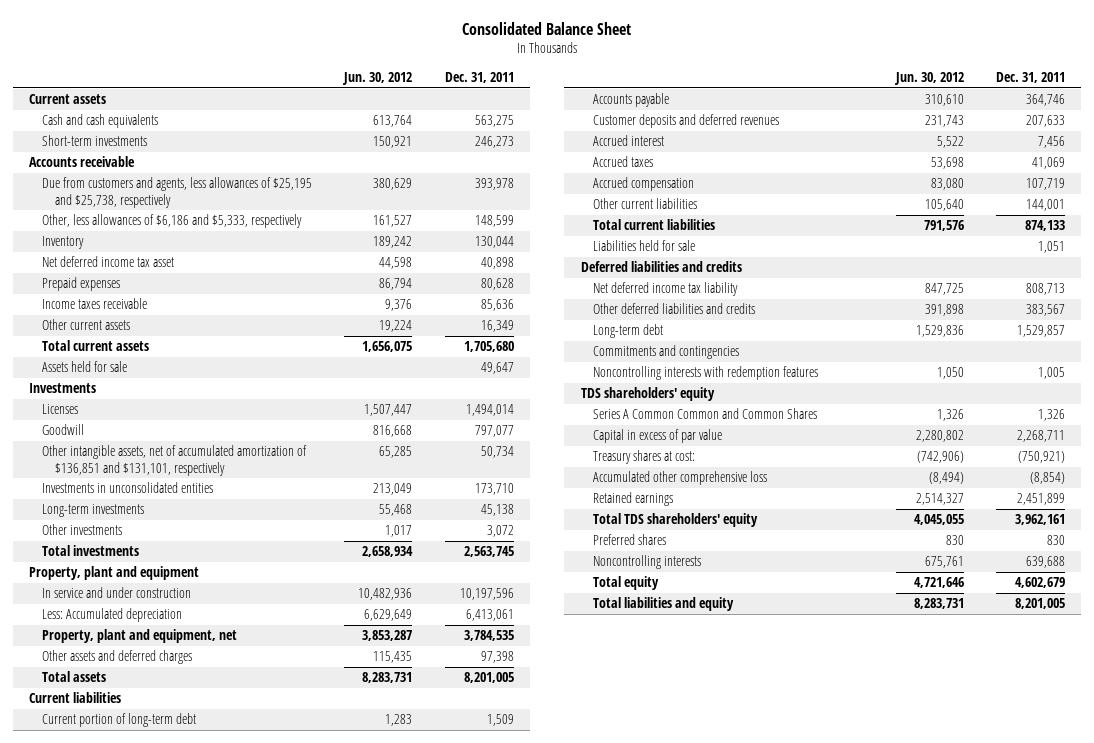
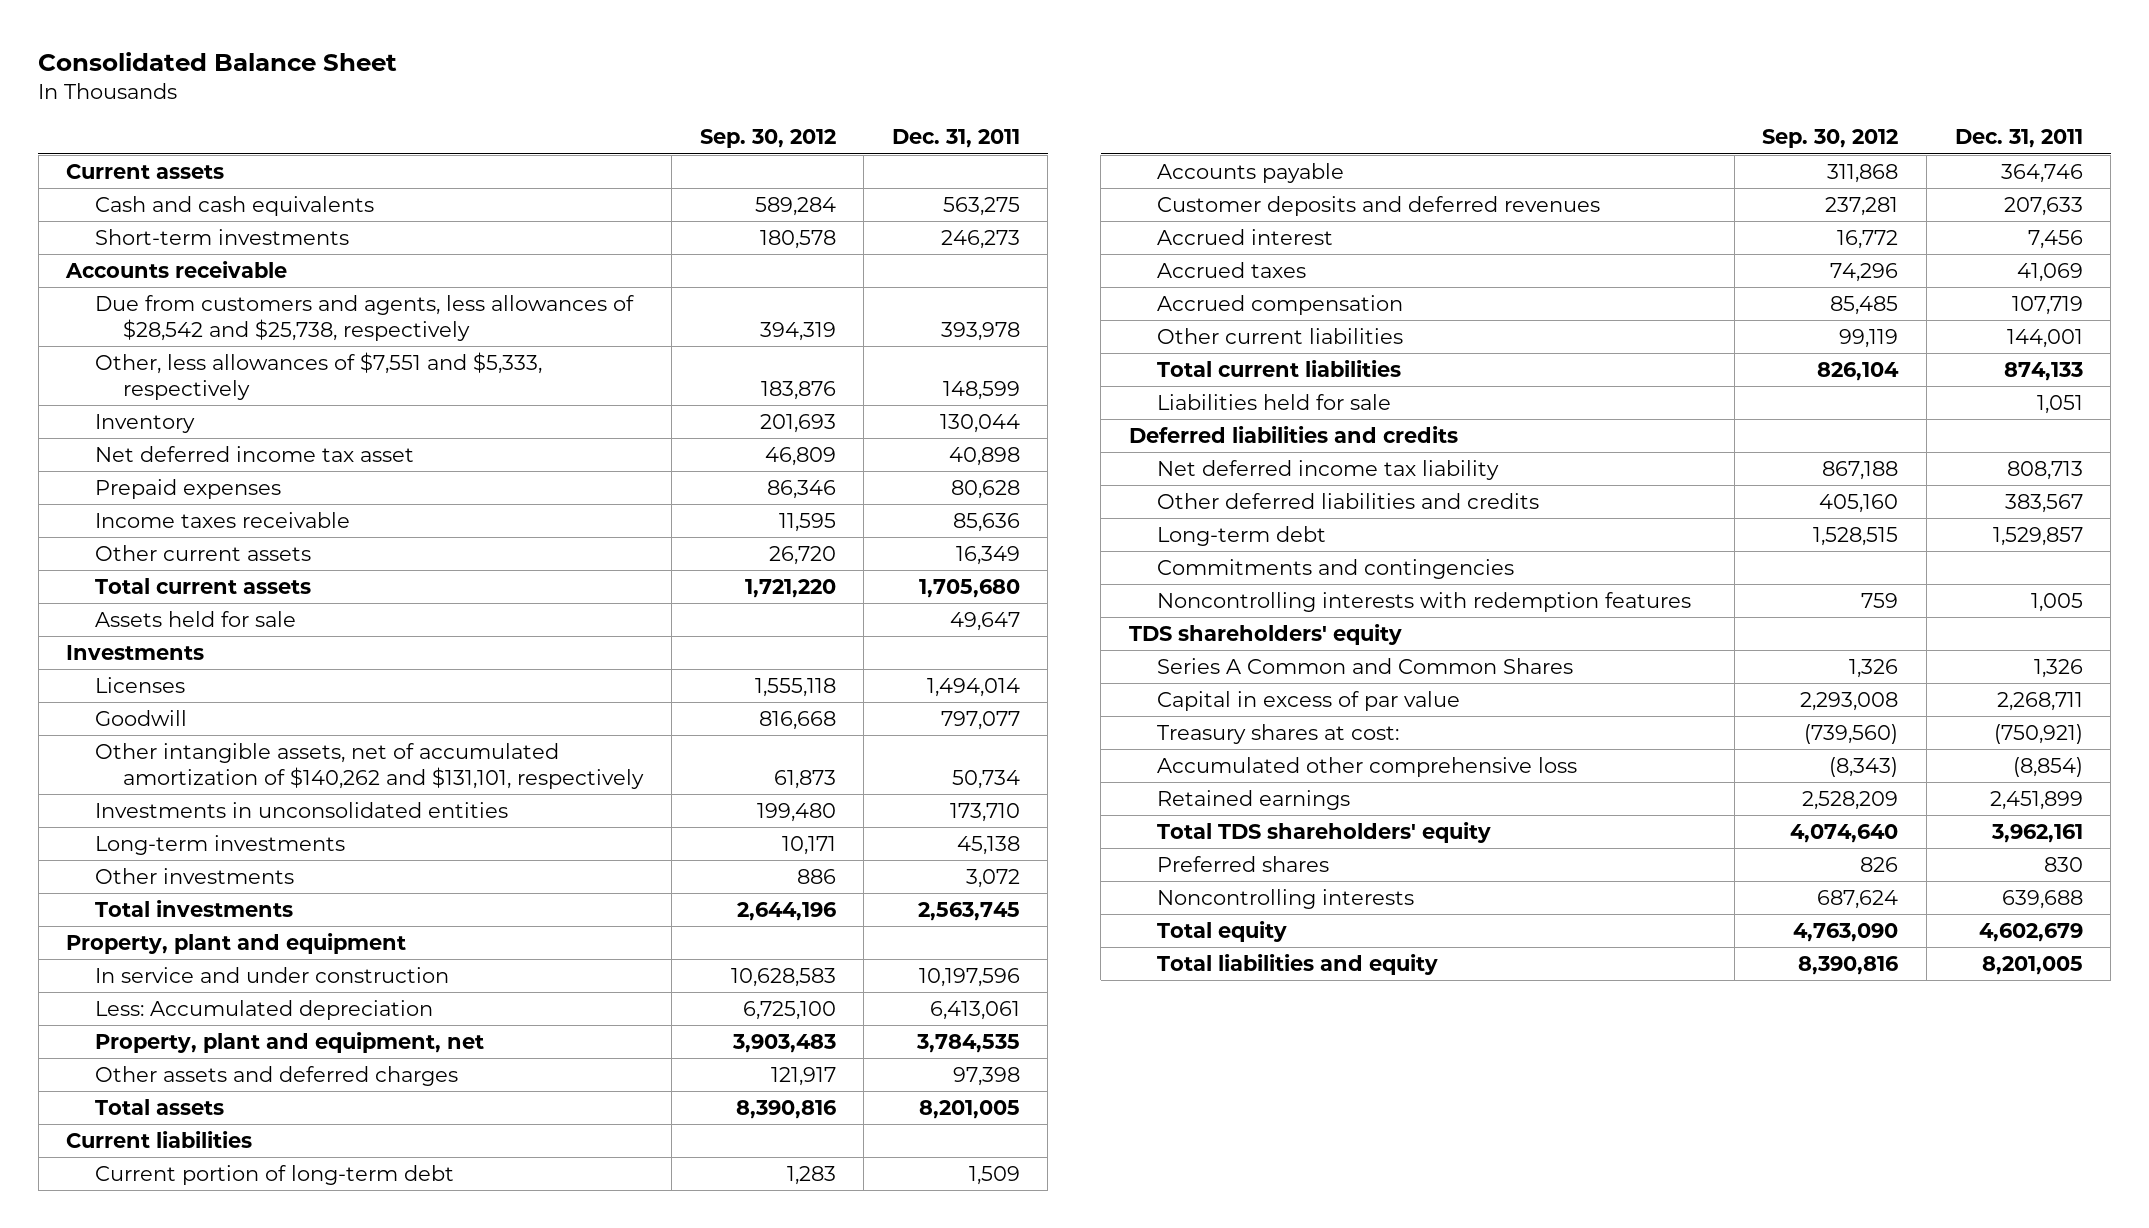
[342,72,413,86] Jun. 30, 2012 -> none
none -> [699,129,836,149] Sep. 30, 2012
[42,177,313,208] Due from customers and agents, less allowances of $25,195 and $25,738, respectively -> [94,294,634,342] Due from customers and agents, less allowances of $28,542 and $25,738, respectively
[42,214,303,229] Other, less allowances of $6,186 and $5,333, respectively -> [94,351,542,401] Other, less allowances of $7,551 and $5,333, respectively
[42,445,308,476] Other intangible assets, net of accumulated amortization of $136,851 and $131,101, respectively -> [94,742,645,790] Other intangible assets, net of accumulated amortization of $140,262 and $131,101, respectively
[593,408,818,420] Series A Common Common and Common Shares -> [1157,657,1574,674] Series A Common and Common Shares

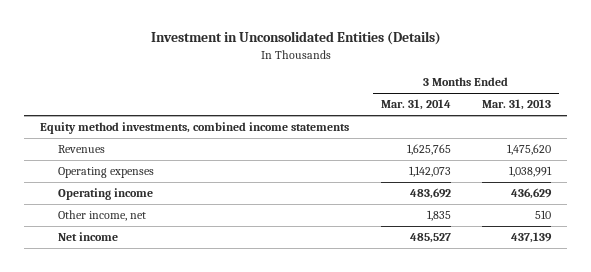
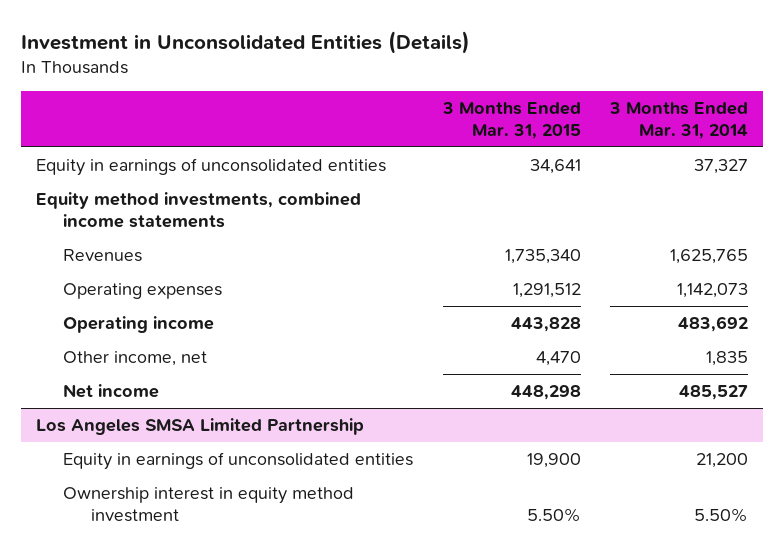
[482,99,552,111] Mar. 31, 2013 -> none
none -> [441,101,581,140] 3 Months Ended Mar. 31, 2015
none -> [35,157,386,176] Equity in earnings of unconsolidated entities
none -> [35,417,364,435] Los Angeles SMSA Limited Partnership
none -> [63,451,414,470] Equity in earnings of unconsolidated entities
none -> [63,486,355,523] Ownership interest in equity method investment

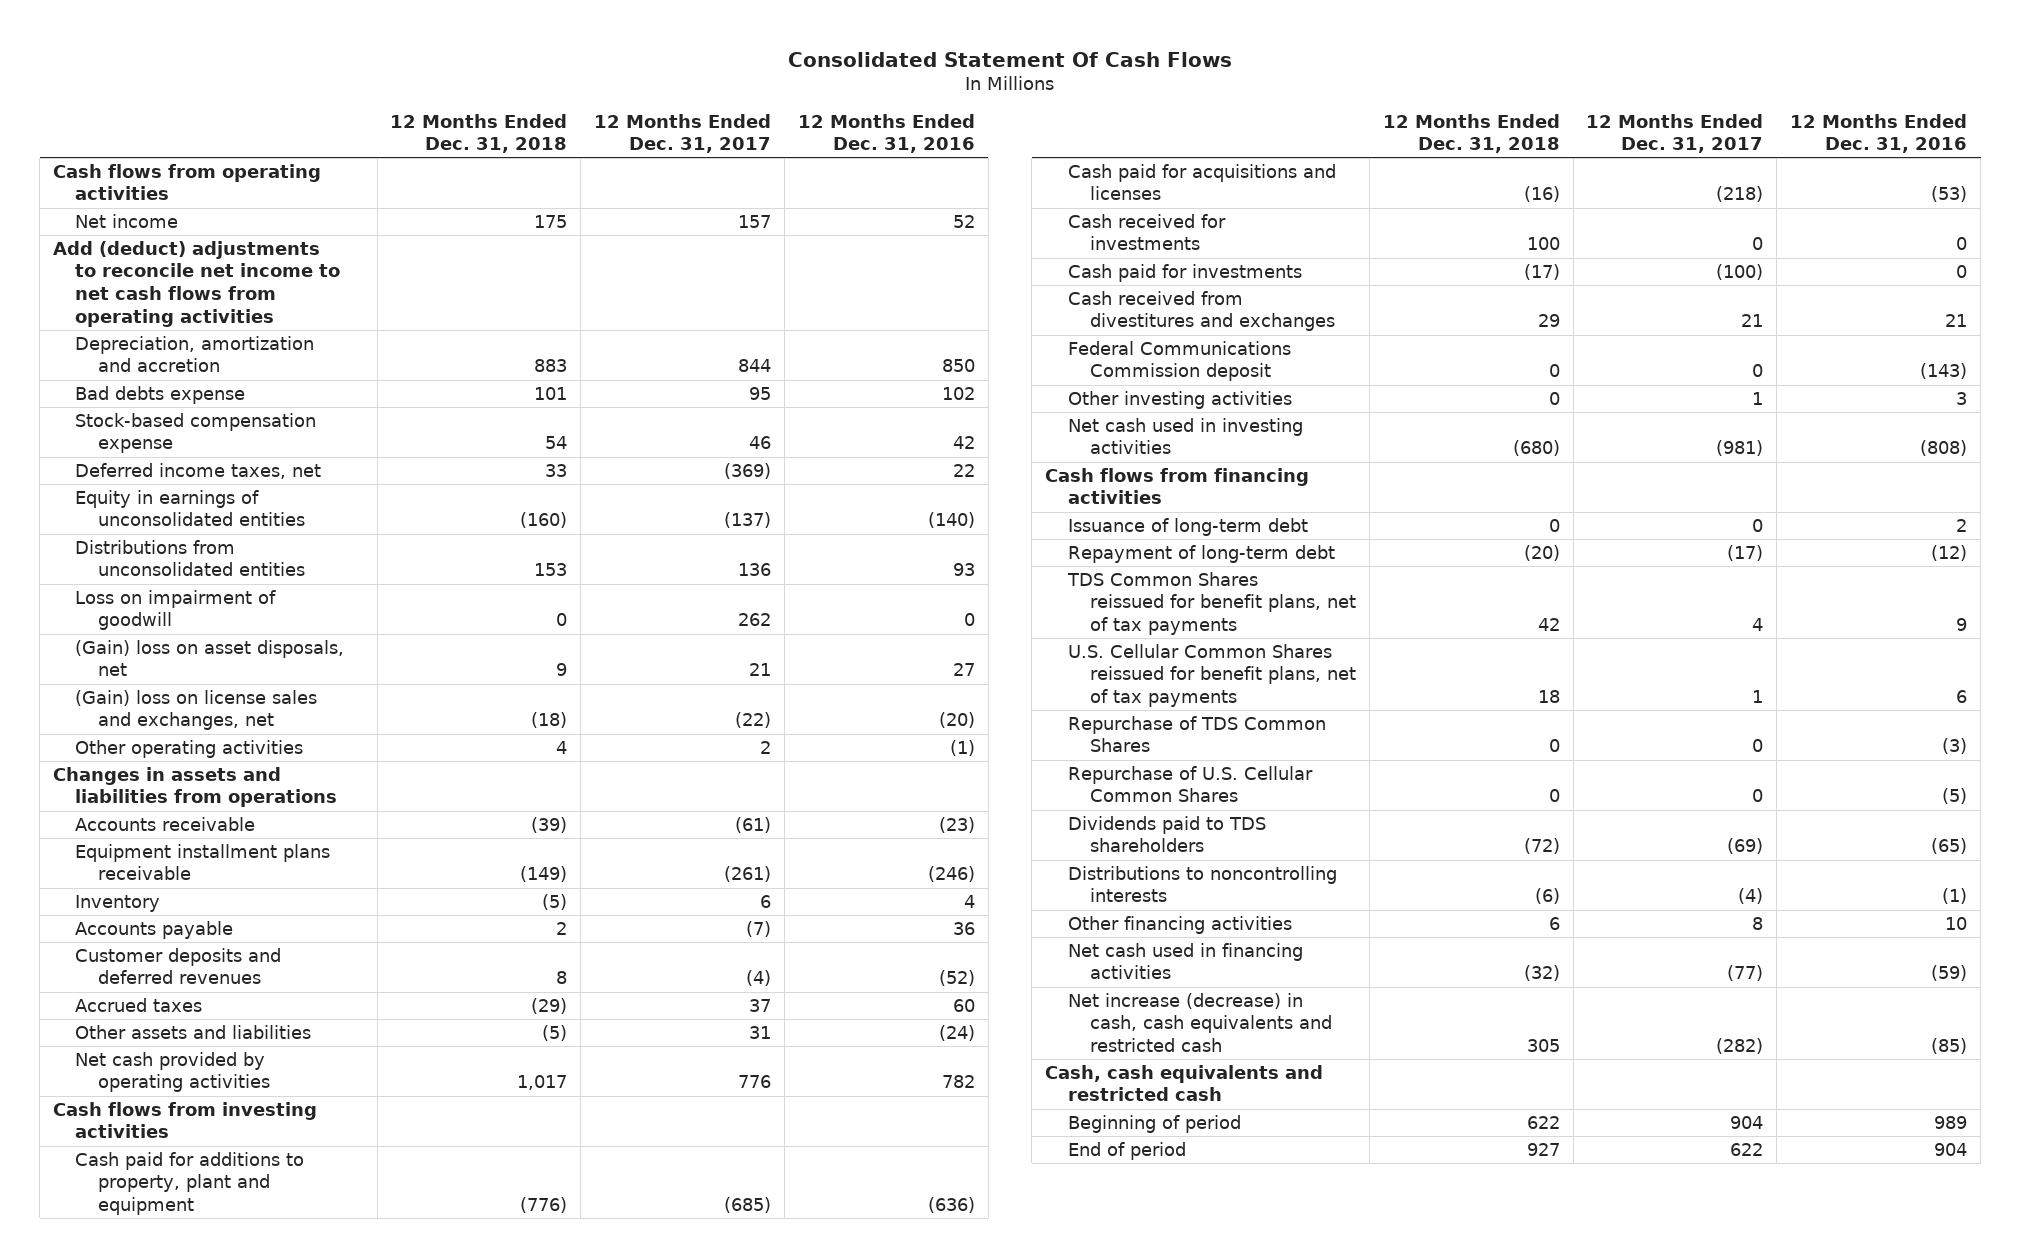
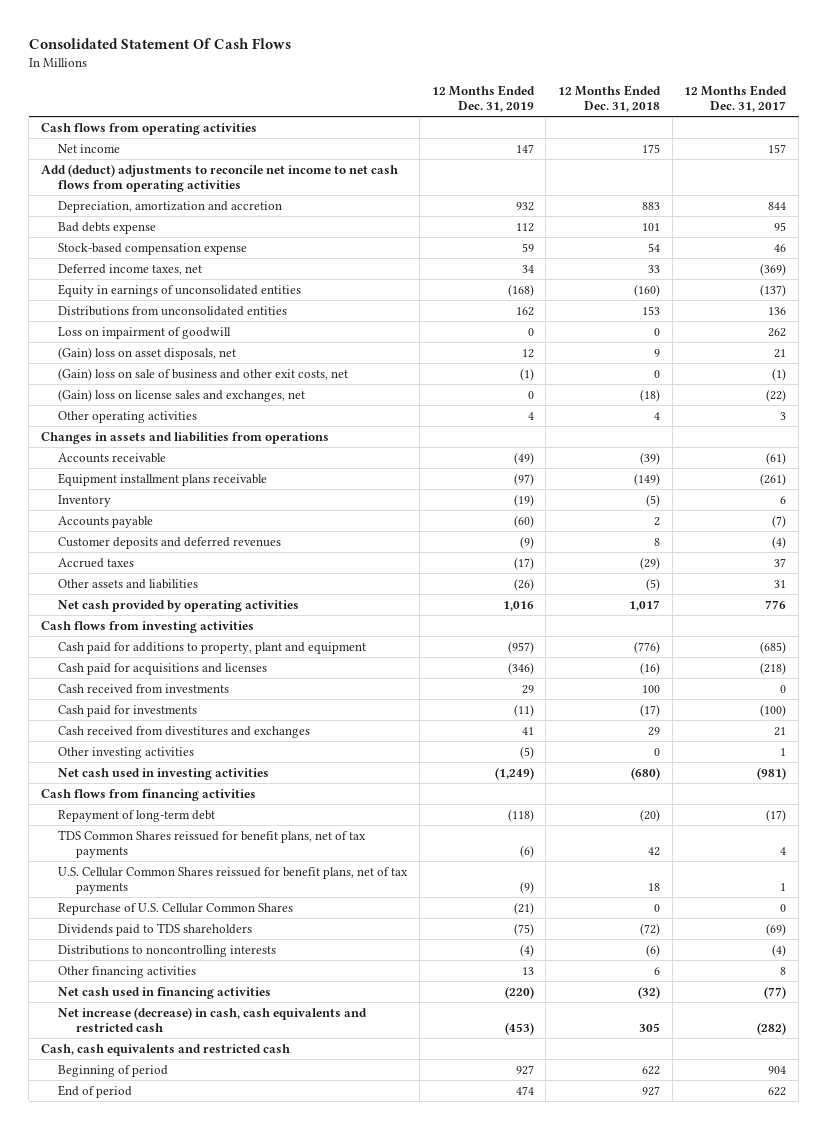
[797,113,975,154] 12 Months Ended Dec. 31, 2016 -> none
none -> [431,84,535,113] 12 Months Ended Dec. 31, 2019
none -> [58,367,349,381] (Gain) loss on sale of business and other exit costs, net
[760,740,772,754] 2 -> [780,411,787,420] 3
[1067,213,1226,251] Cash received for investments -> [58,683,230,694] Cash received from investments
[1067,340,1291,382] Federal Communications Commission deposit -> none
[1067,517,1308,536] Issuance of long-term debt -> none
[1067,715,1326,753] Repurchase of TDS Common Shares -> none

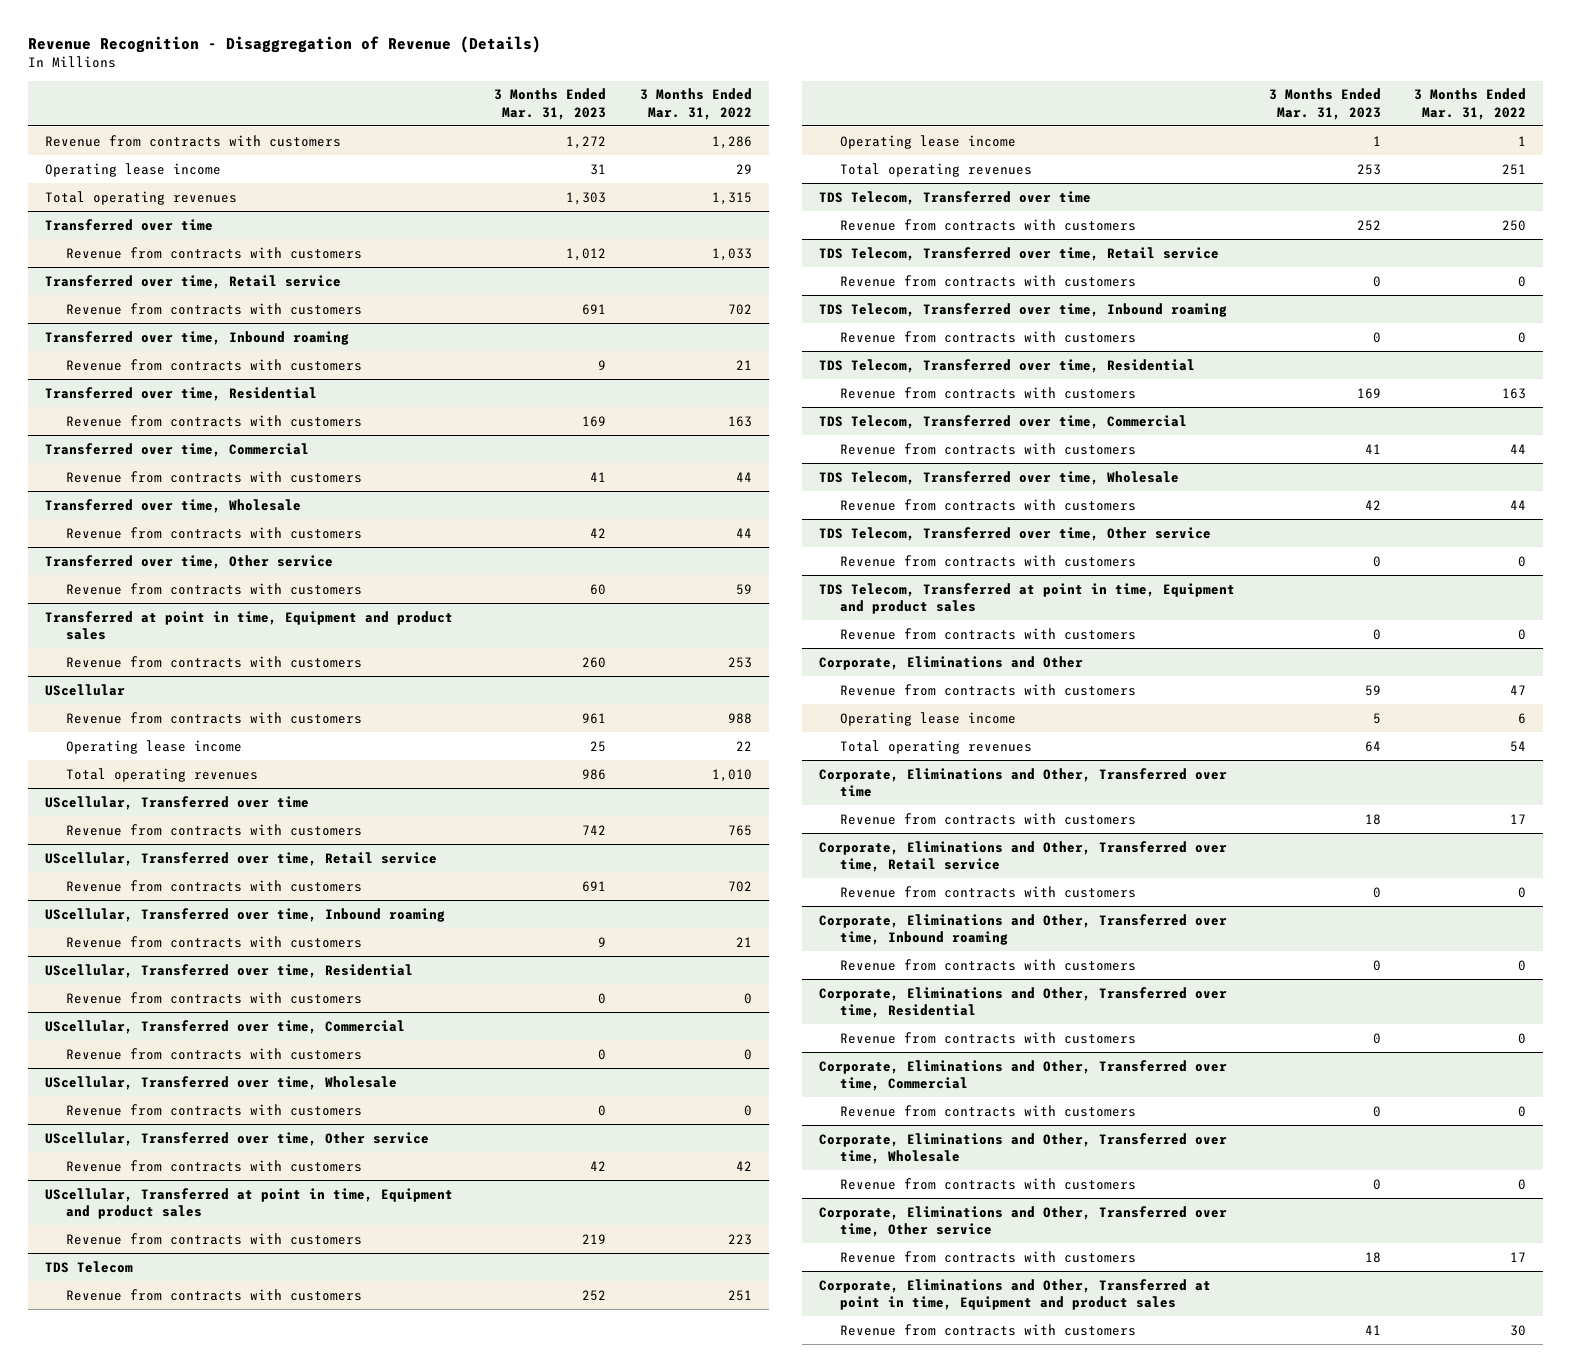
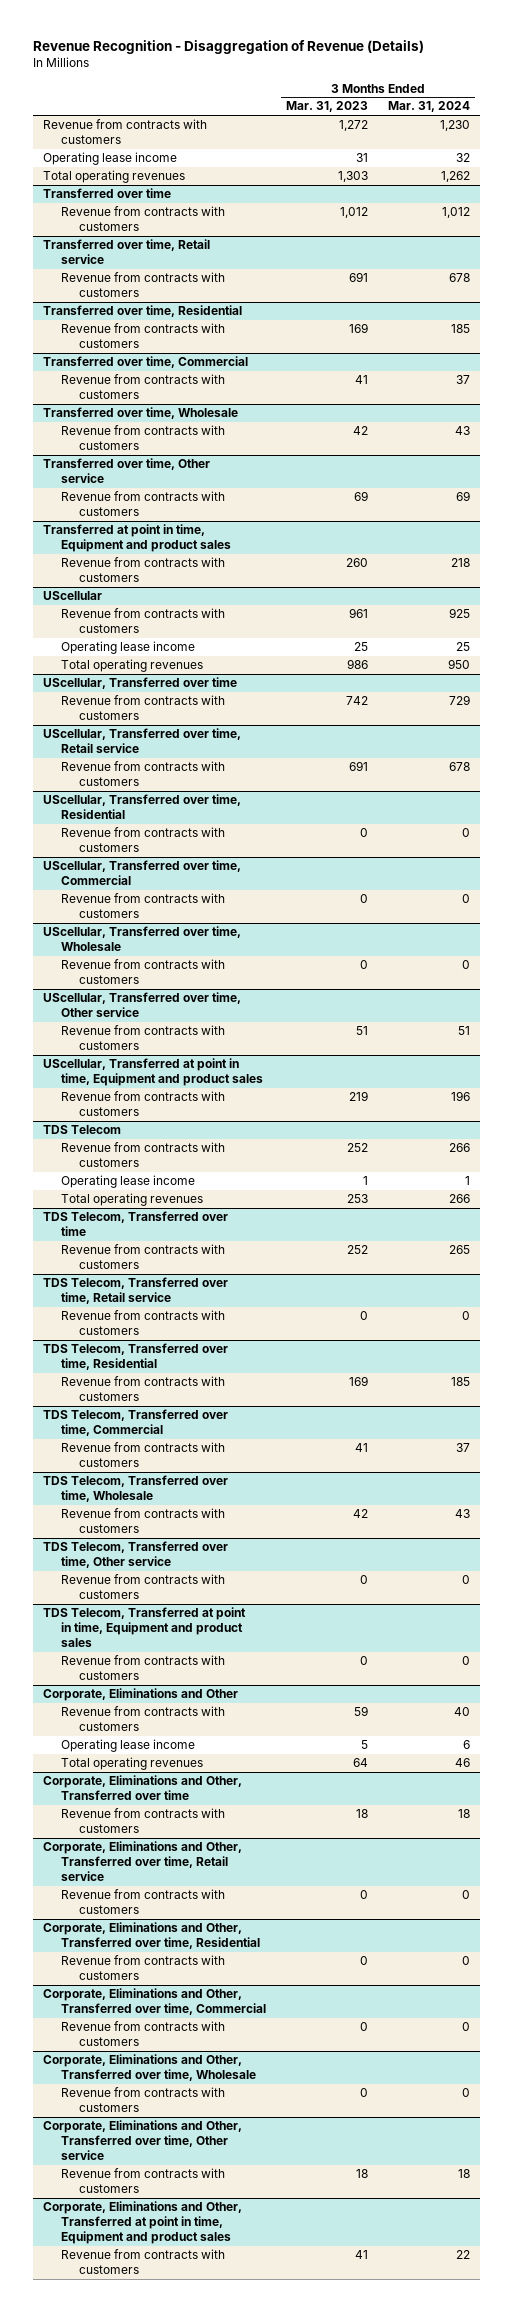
[639,88,752,120] 3 Months Ended Mar. 31, 2022 -> none
none -> [388,101,471,113] Mar. 31, 2024
[44,330,349,345] Transferred over time, Inbound roaming -> none
[66,358,363,371] Revenue from contracts with customers -> none
[590,583,607,595] 60 -> [354,491,369,502] 69
[44,907,445,922] UScellular, Transferred over time, Inbound roaming -> none
[66,935,363,948] Revenue from contracts with customers -> none
[590,1160,607,1171] 42 -> [356,1026,369,1036] 51
[819,302,1228,317] TDS Telecom, Transferred over time, Inbound roaming -> none
[840,330,1137,343] Revenue from contracts with customers -> none
[819,913,1228,945] Corporate, Eliminations and Other, Transferred over time, Inbound roaming -> none
[840,958,1137,971] Revenue from contracts with customers -> none

